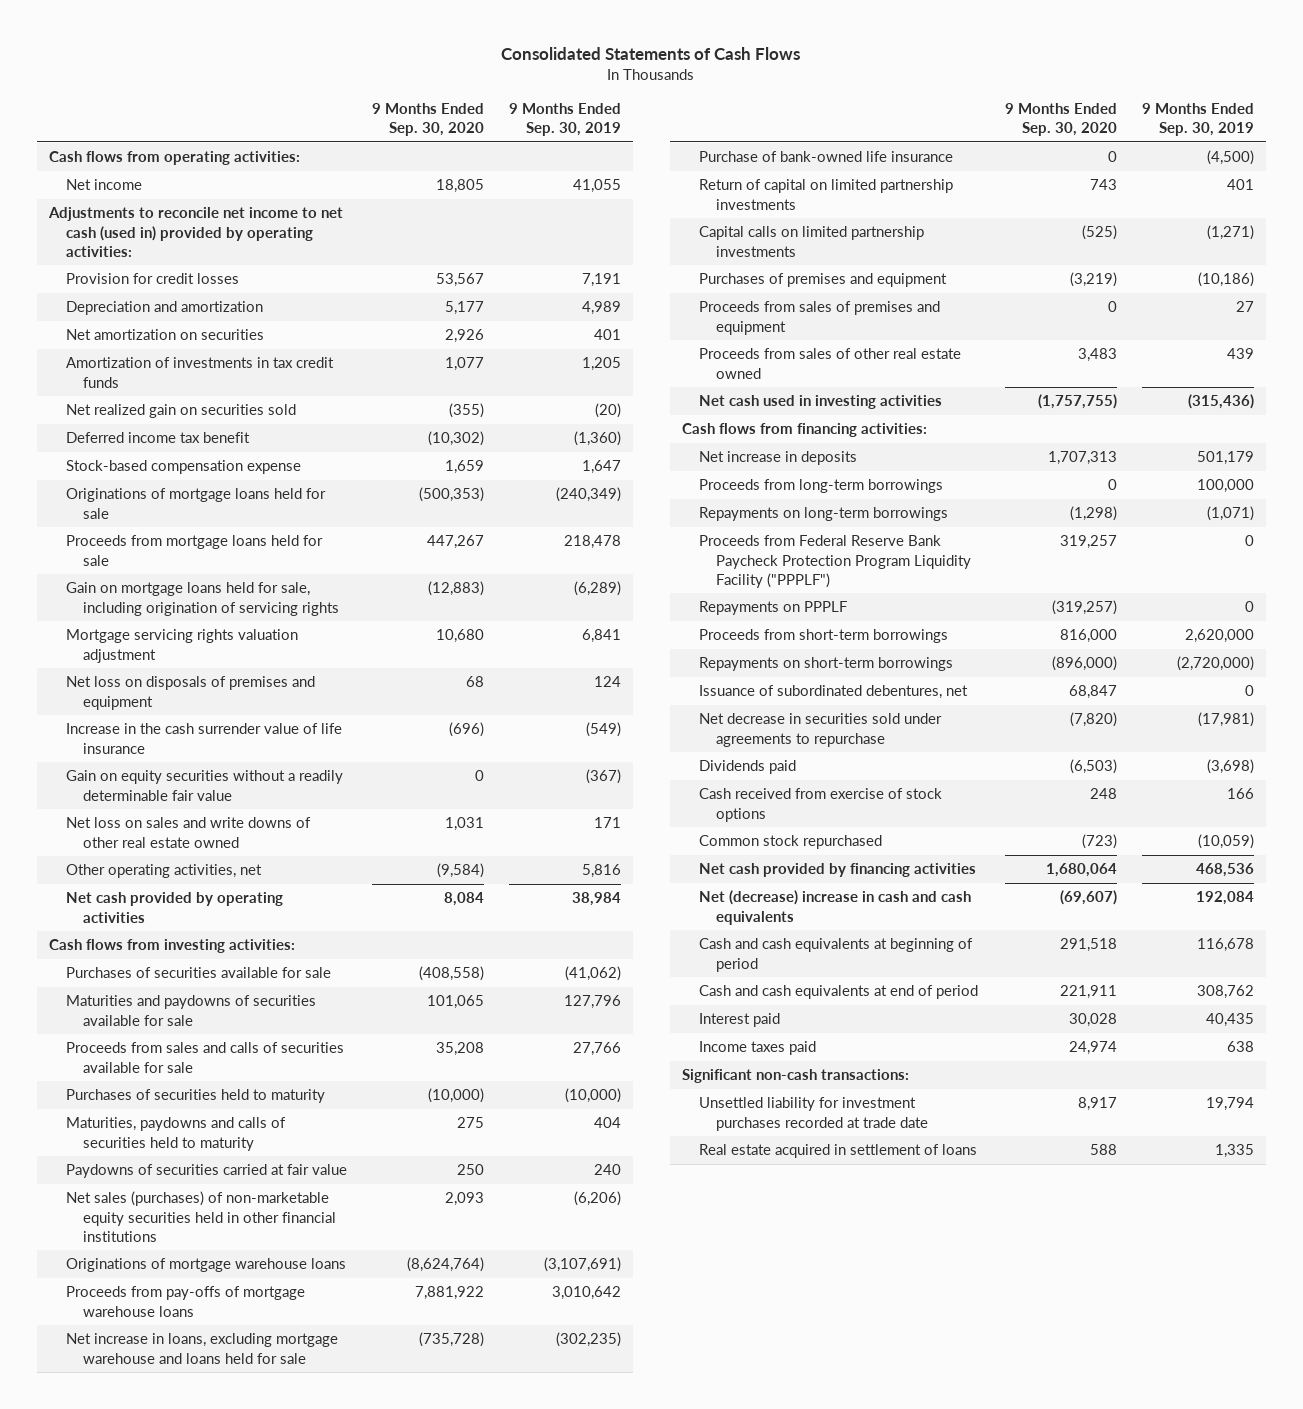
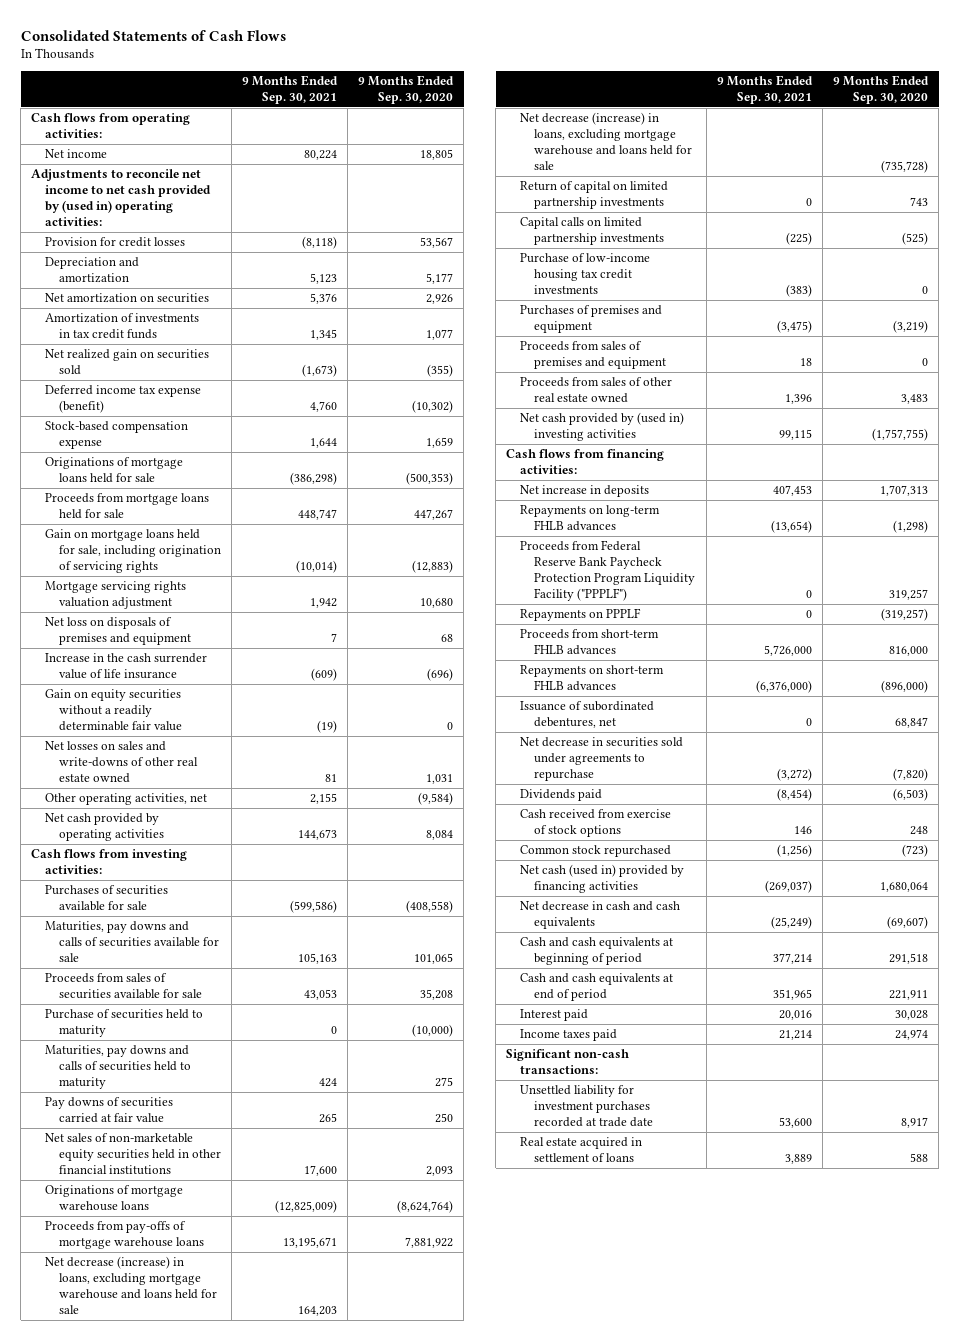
[508,103,621,137] 9 Months Ended Sep. 30, 2019 -> none
none -> [242,74,339,105] 9 Months Ended Sep. 30, 2021
[48,207,344,257] Adjustments to reconcile net income to net cash (used in) provided by operating activities: -> [31,169,212,227] Adjustments to reconcile net income to net cash provided by (used in) operating activities:
[65,432,250,444] Deferred income tax benefit -> [45,385,202,414] Deferred income tax expense (benefit)
[65,817,311,848] Net loss on sales and write downs of other real estate owned -> [45,741,199,784] Net losses on sales and write-downs of other real estate owned
[65,995,316,1026] Maturities and paydowns of securities available for sale -> [45,921,220,963] Maturities, pay downs and calls of securities available for sale
[65,1042,344,1073] Proceeds from sales and calls of securities available for sale -> [45,973,203,1000] Proceeds from sales of securities available for sale
[65,1089,325,1104] Purchases of securities held to maturity -> [45,1009,204,1038] Purchase of securities held to maturity
[65,1117,286,1151] Maturities, paydowns and calls of securities held to maturity -> [45,1045,192,1090] Maturities, pay downs and calls of securities held to maturity
[65,1164,347,1179] Paydowns of securities carried at fair value -> [45,1097,174,1124] Pay downs of securities carried at fair value
[65,1191,336,1242] Net sales (purchases) of non-marketable equity securities held in other financial institutions -> [45,1133,222,1176] Net sales of non-marketable equity securities held in other financial institutions
[699,151,954,163] Purchase of bank-owned life insurance -> none
none -> [45,1256,218,1315] Net decrease (increase) in loans, excluding mortgage warehouse and loans held for sale
[65,1333,338,1364] Net increase in loans, excluding mortgage warehouse and loans held for sale -> [520,112,693,171] Net decrease (increase) in loans, excluding mortgage warehouse and loans held for sale
none -> [520,253,651,295] Purchase of low-income housing tax credit investments
[699,395,943,410] Net cash used in investing activities -> [520,412,685,442] Net cash provided by (used in) investing activities
[699,479,944,494] Proceeds from long-term borrowings -> none
[699,507,949,522] Repayments on long-term borrowings -> [520,505,661,532] Repayments on long-term FHLB advances
[699,629,949,644] Proceeds from short-term borrowings -> [520,629,660,656] Proceeds from short-term FHLB advances
[699,657,954,672] Repayments on short-term borrowings -> [520,665,665,692] Repayments on short-term FHLB advances
[699,863,977,878] Net cash provided by financing activities -> [520,864,685,894] Net cash (used in) provided by financing activities
[699,890,972,925] Net (decrease) increase in cash and cash equivalents -> [520,901,681,930] Net decrease in cash and cash equivalents

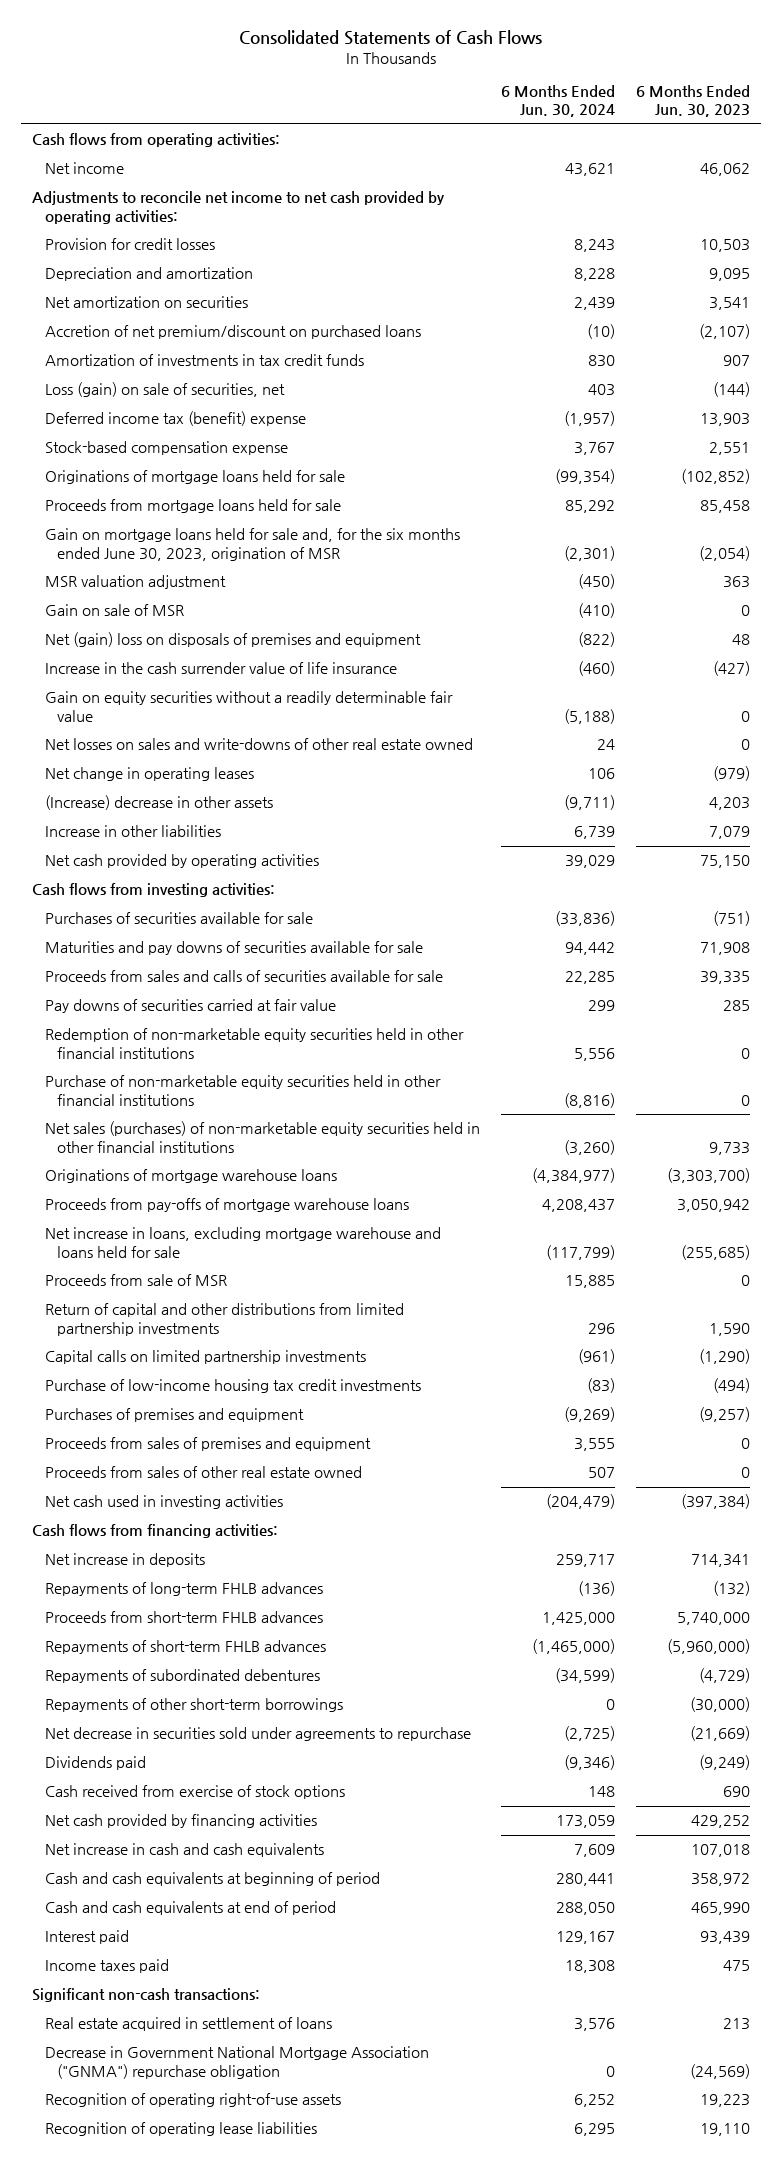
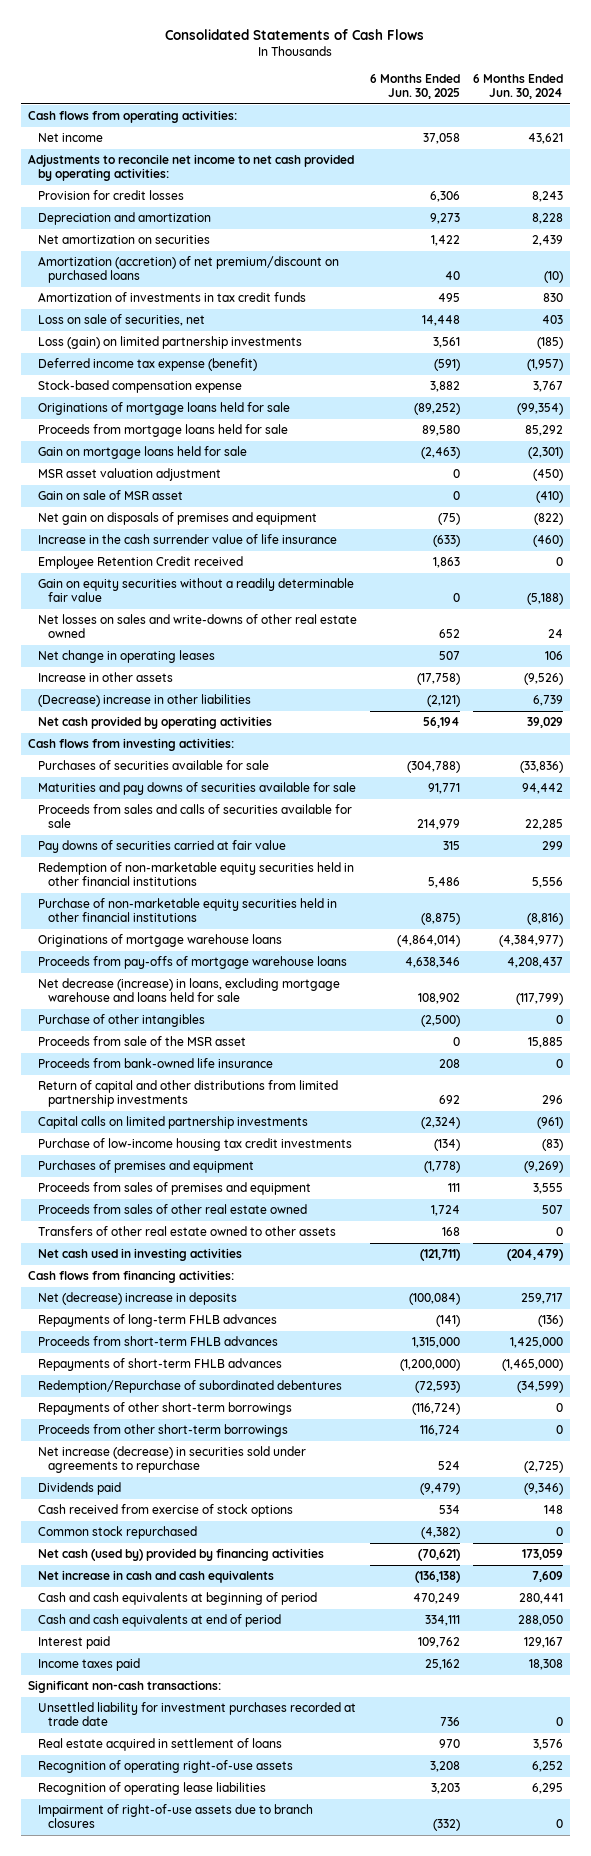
[635,85,750,118] 6 Months Ended Jun. 30, 2023 -> none
none -> [370,73,461,100] 6 Months Ended Jun. 30, 2025
[44,325,421,340] Accretion of net premium/discount on purchased loans -> [38,256,340,284] Amortization (accretion) of net premium/discount on purchased loans
[44,382,285,398] Loss (gain) on sale of securities, net -> [38,314,206,327] Loss on sale of securities, net
none -> [38,336,303,350] Loss (gain) on limited partnership investments
[44,411,306,427] Deferred income tax (benefit) expense -> [38,358,258,372] Deferred income tax expense (benefit)
[44,528,460,561] Gain on mortgage loans held for sale and, for the six months ended June 30, 2023, origination of MSR -> [38,446,248,460] Gain on mortgage loans held for sale
[44,575,226,590] MSR valuation adjustment -> [38,468,222,482] MSR asset valuation adjustment
[44,604,184,617] Gain on sale of MSR -> [38,490,184,501] Gain on sale of MSR asset
[44,632,421,648] Net (gain) loss on disposals of premises and equipment -> [38,512,318,526] Net gain on disposals of premises and equipment
none -> [38,556,244,570] Employee Retention Credit received
[44,795,273,811] (Increase) decrease in other assets -> [38,672,174,683] Increase in other assets
[563,795,615,811] (9,711) -> [524,673,564,686] (9,526)
[44,825,221,838] Increase in other liabilities -> [38,694,252,708] (Decrease) increase in other liabilities
[44,1121,480,1153] Net sales (purchases) of non-marketable equity securities held in other financial institutions -> none
[44,1227,441,1258] Net increase in loans, excluding mortgage warehouse and loans held for sale -> [38,978,341,1003] Net decrease (increase) in loans, excluding mortgage warehouse and loans held for sale
none -> [38,1014,206,1028] Purchase of other intangibles
[44,1274,227,1287] Proceeds from sale of MSR -> [38,1036,247,1047] Proceeds from sale of the MSR asset
none -> [38,1058,274,1069] Proceeds from bank-owned life insurance
none -> [38,1226,337,1237] Transfers of other real estate owned to other assets
[44,1553,205,1568] Net increase in deposits -> [38,1292,238,1306] Net (decrease) increase in deposits
[44,1669,320,1684] Repayments of subordinated debentures -> [38,1380,343,1394] Redemption/Repurchase of subordinated debentures
none -> [38,1424,289,1438] Proceeds from other short-term borrowings
[44,1727,471,1742] Net decrease in securities sold under agreements to repurchase -> [38,1446,307,1474] Net increase (decrease) in securities sold under agreements to repurchase
none -> [38,1526,198,1540] Common stock repurchased
[44,1814,317,1829] Net cash provided by financing activities -> [38,1548,325,1562] Net cash (used by) provided by financing activities
none -> [38,1702,357,1727] Unsettled liability for investment purchases recorded at trade date
[44,2046,429,2079] Decrease in Government National Mortgage Association ("GNMA") repurchase obligation -> none
none -> [38,1804,314,1829] Impairment of right-of-use assets due to branch closures

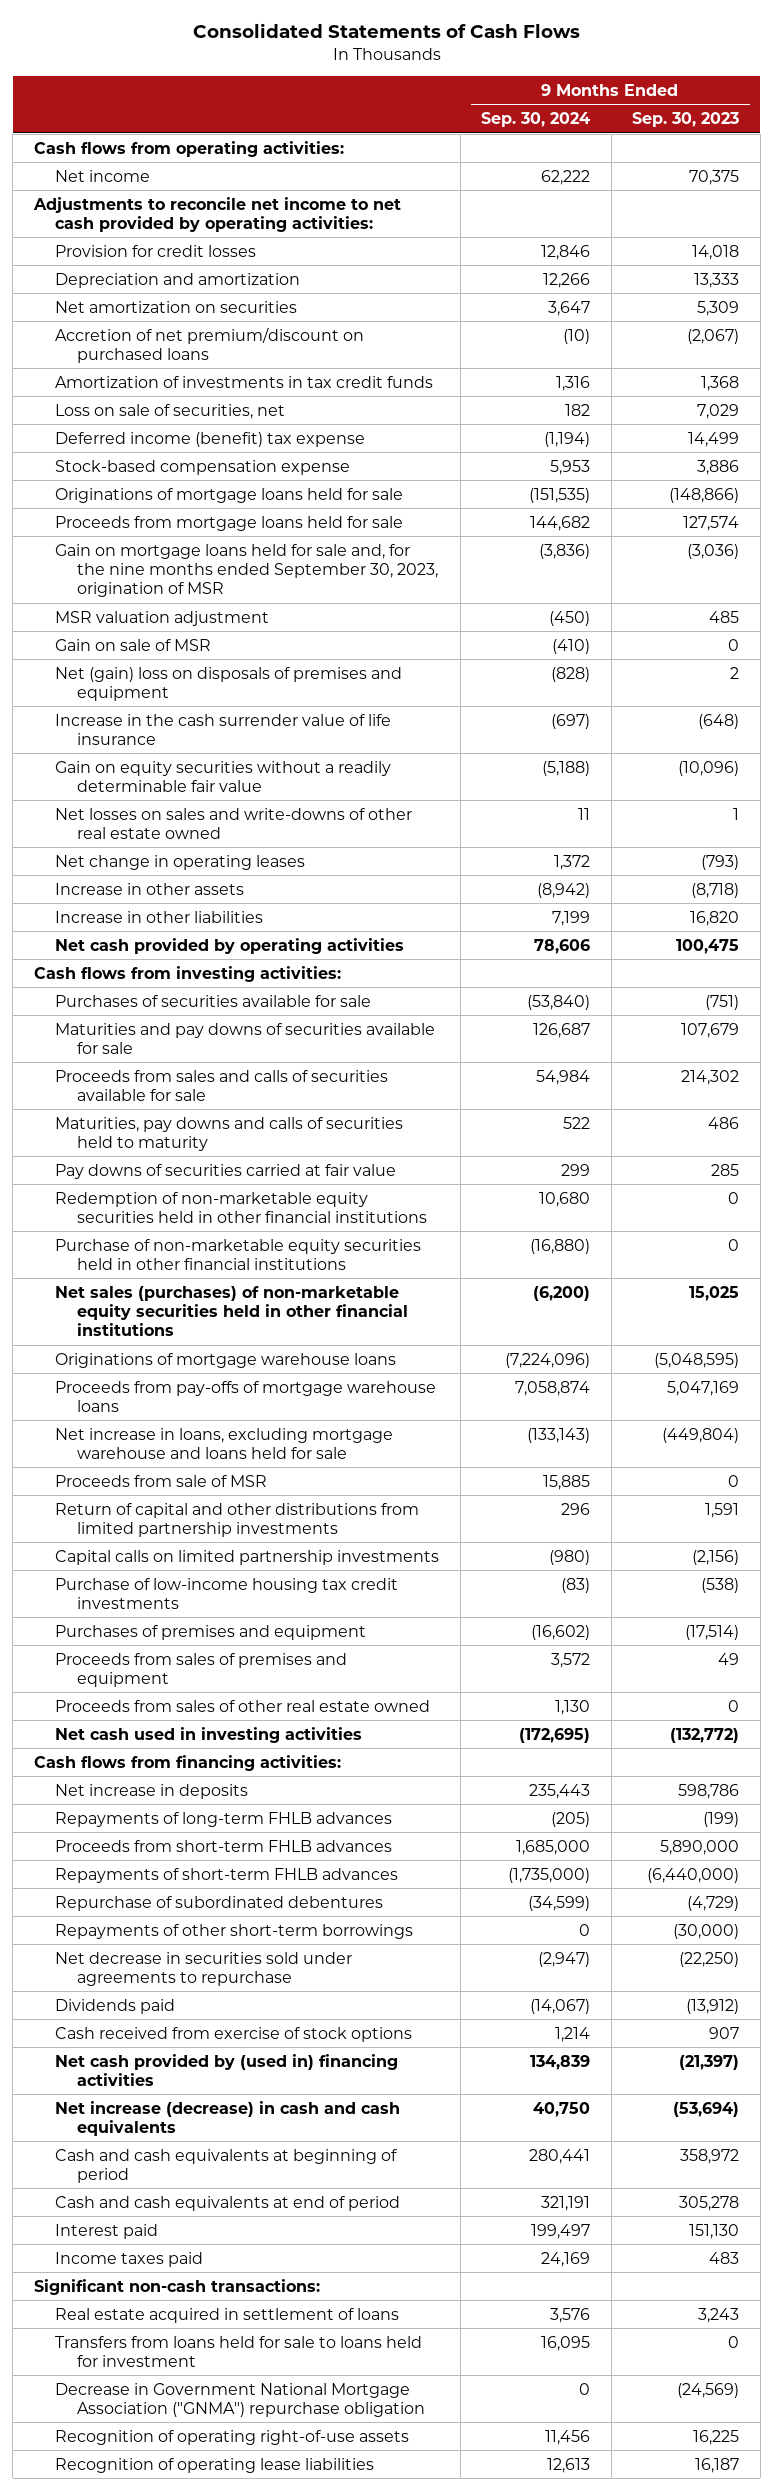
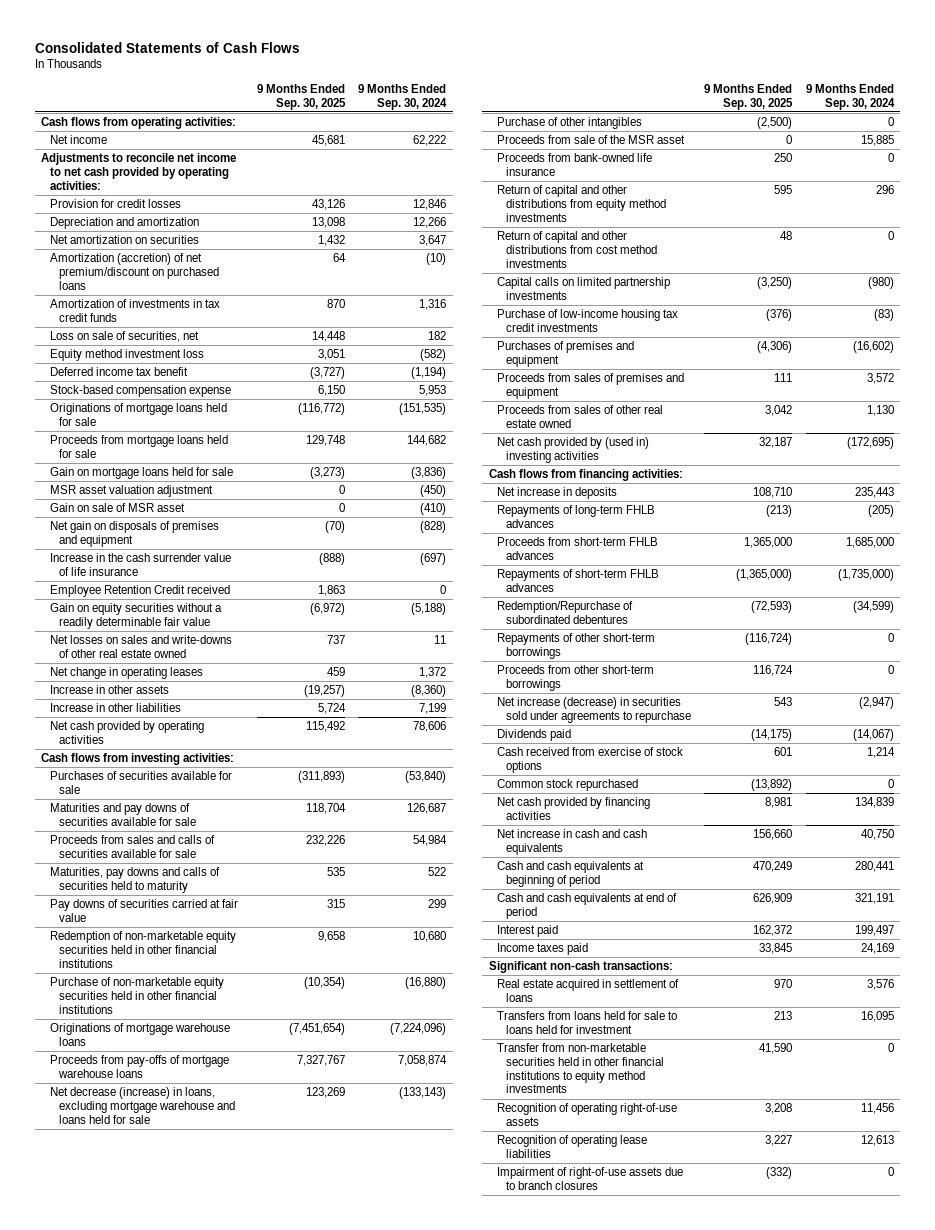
[632,112,740,128] Sep. 30, 2023 -> none
none -> [257,84,347,110] 9 Months Ended Sep. 30, 2025
[55,326,365,363] Accretion of net premium/discount on purchased loans -> [49,253,219,290] Amortization (accretion) of net premium/discount on purchased loans
none -> [49,349,204,362] Equity method investment loss
[55,431,366,447] Deferred income (benefit) tax expense -> [49,367,188,377] Deferred income tax benefit
[55,543,438,597] Gain on mortgage loans held for sale and, for the nine months ended September 30, 2023, origination of MSR -> [49,467,233,480] Gain on mortgage loans held for sale
[55,610,270,626] MSR valuation adjustment -> [49,485,213,498] MSR asset valuation adjustment
[55,638,212,651] Gain on sale of MSR -> [49,503,185,513] Gain on sale of MSR asset
[55,666,403,701] Net (gain) loss on disposals of premises and equipment -> [49,521,219,547] Net gain on disposals of premises and equipment
none -> [49,585,230,598] Employee Retention Credit received
[537,882,591,898] (8,942) -> [411,685,447,698] (8,360)
[55,1285,408,1336] Net sales (purchases) of non-marketable equity securities held in other financial institutions -> none
[55,1427,394,1459] Net increase in loans, excluding mortgage warehouse and loans held for sale -> [49,1087,235,1124] Net decrease (increase) in loans, excluding mortgage warehouse and loans held for sale
none -> [497,117,643,130] Purchase of other intangibles
[55,1474,268,1487] Proceeds from sale of MSR -> [497,135,686,145] Proceeds from sale of the MSR asset
none -> [497,153,653,176] Proceeds from bank-owned life insurance
[55,1502,420,1537] Return of capital and other distributions from limited partnership investments -> [497,185,667,222] Return of capital and other distributions from equity method investments
none -> [497,231,658,268] Return of capital and other distributions from cost method investments
[55,1726,363,1743] Net cash used in investing activities -> [497,437,650,463] Net cash provided by (used in) investing activities
[55,1895,384,1911] Repurchase of subordinated debentures -> [497,601,634,624] Redemption/Repurchase of subordinated debentures
none -> [497,665,655,691] Proceeds from other short-term borrowings
[55,1951,353,1986] Net decrease in securities sold under agreements to repurchase -> [497,697,692,723] Net increase (decrease) in securities sold under agreements to repurchase
none -> [497,779,639,792] Common stock repurchased
[55,2053,399,2086] Net cash provided by (used in) financing activities -> [497,797,651,820] Net cash provided by financing activities
[55,2100,401,2136] Net increase (decrease) in cash and cash equivalents -> [497,829,648,855] Net increase in cash and cash equivalents
[55,2382,425,2417] Decrease in Government National Mortgage Association ("GNMA") repurchase obligation -> none
none -> [497,1043,665,1094] Transfer from non-marketable securities held in other financial institutions to equity method investments
none -> [497,1167,684,1190] Impairment of right-of-use assets due to branch closures

